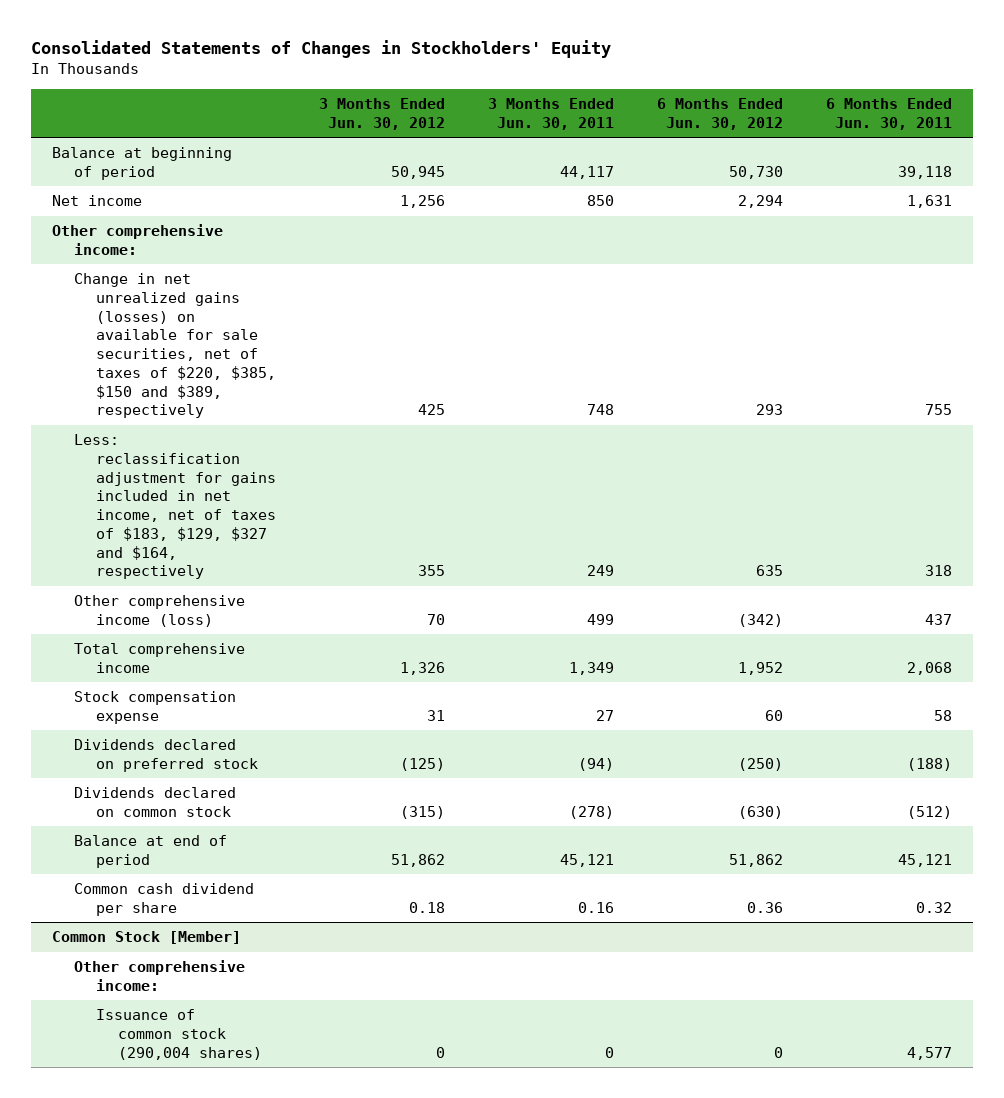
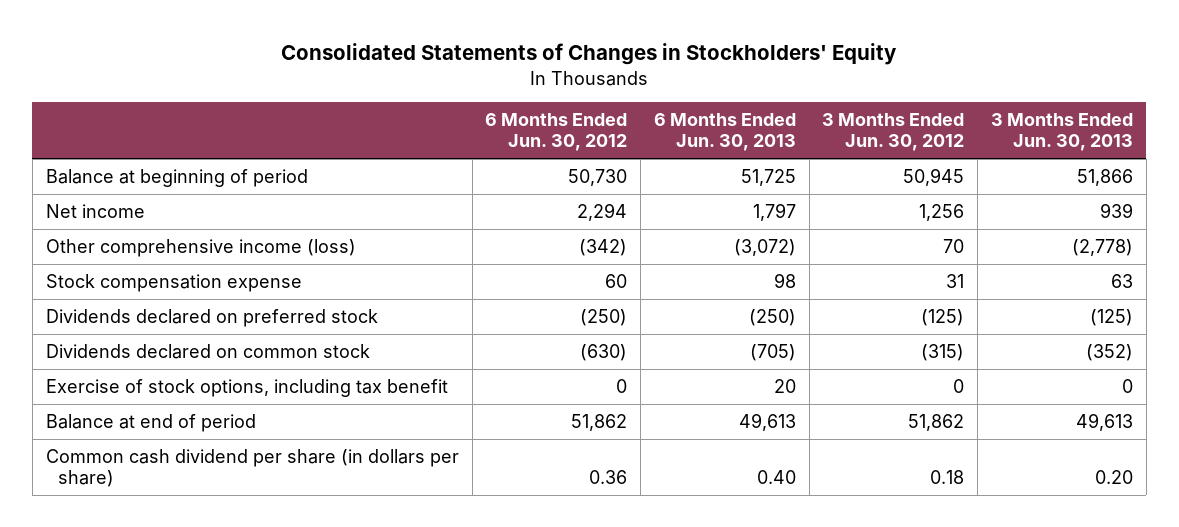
[488,97,615,130] 3 Months Ended Jun. 30, 2011 -> none
[825,97,952,130] 6 Months Ended Jun. 30, 2011 -> none
none -> [653,113,796,152] 6 Months Ended Jun. 30, 2013
none -> [991,113,1134,152] 3 Months Ended Jun. 30, 2013
[51,224,223,255] Other comprehensive income: -> none
[74,273,277,419] Change in net unrealized gains (losses) on available for sale securities, net of taxes of $220, $385, $150 and $389, respectively -> none
[74,434,277,580] Less: reclassification adjustment for gains included in net income, net of taxes of $183, $129, $327 and $164, respectively -> none
[74,643,246,673] Total comprehensive income -> none
none -> [45,379,448,398] Exercise of stock options, including tax benefit
[51,931,241,945] Common Stock [Member] -> none
[74,960,246,991] Other comprehensive income: -> none
[96,1009,263,1060] Issuance of common stock (290,004 shares) -> none
[74,883,255,916] Common cash dividend per share -> [45,449,459,487] Common cash dividend per share (in dollars per share)

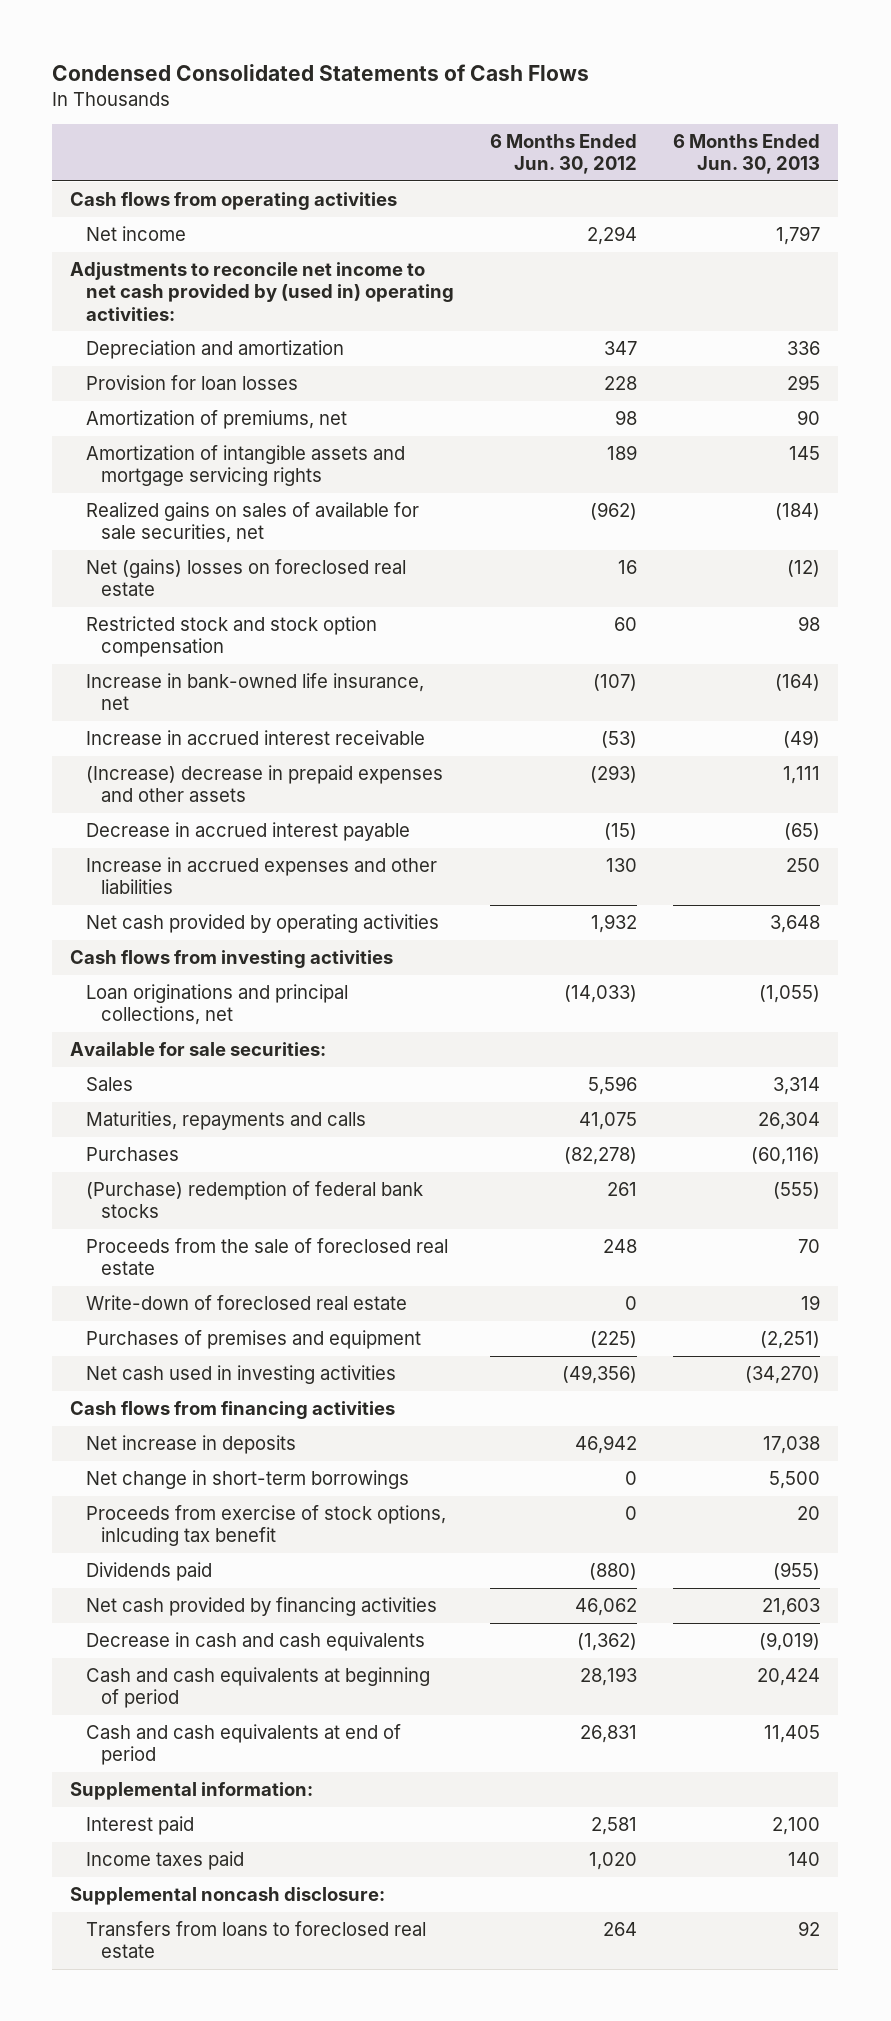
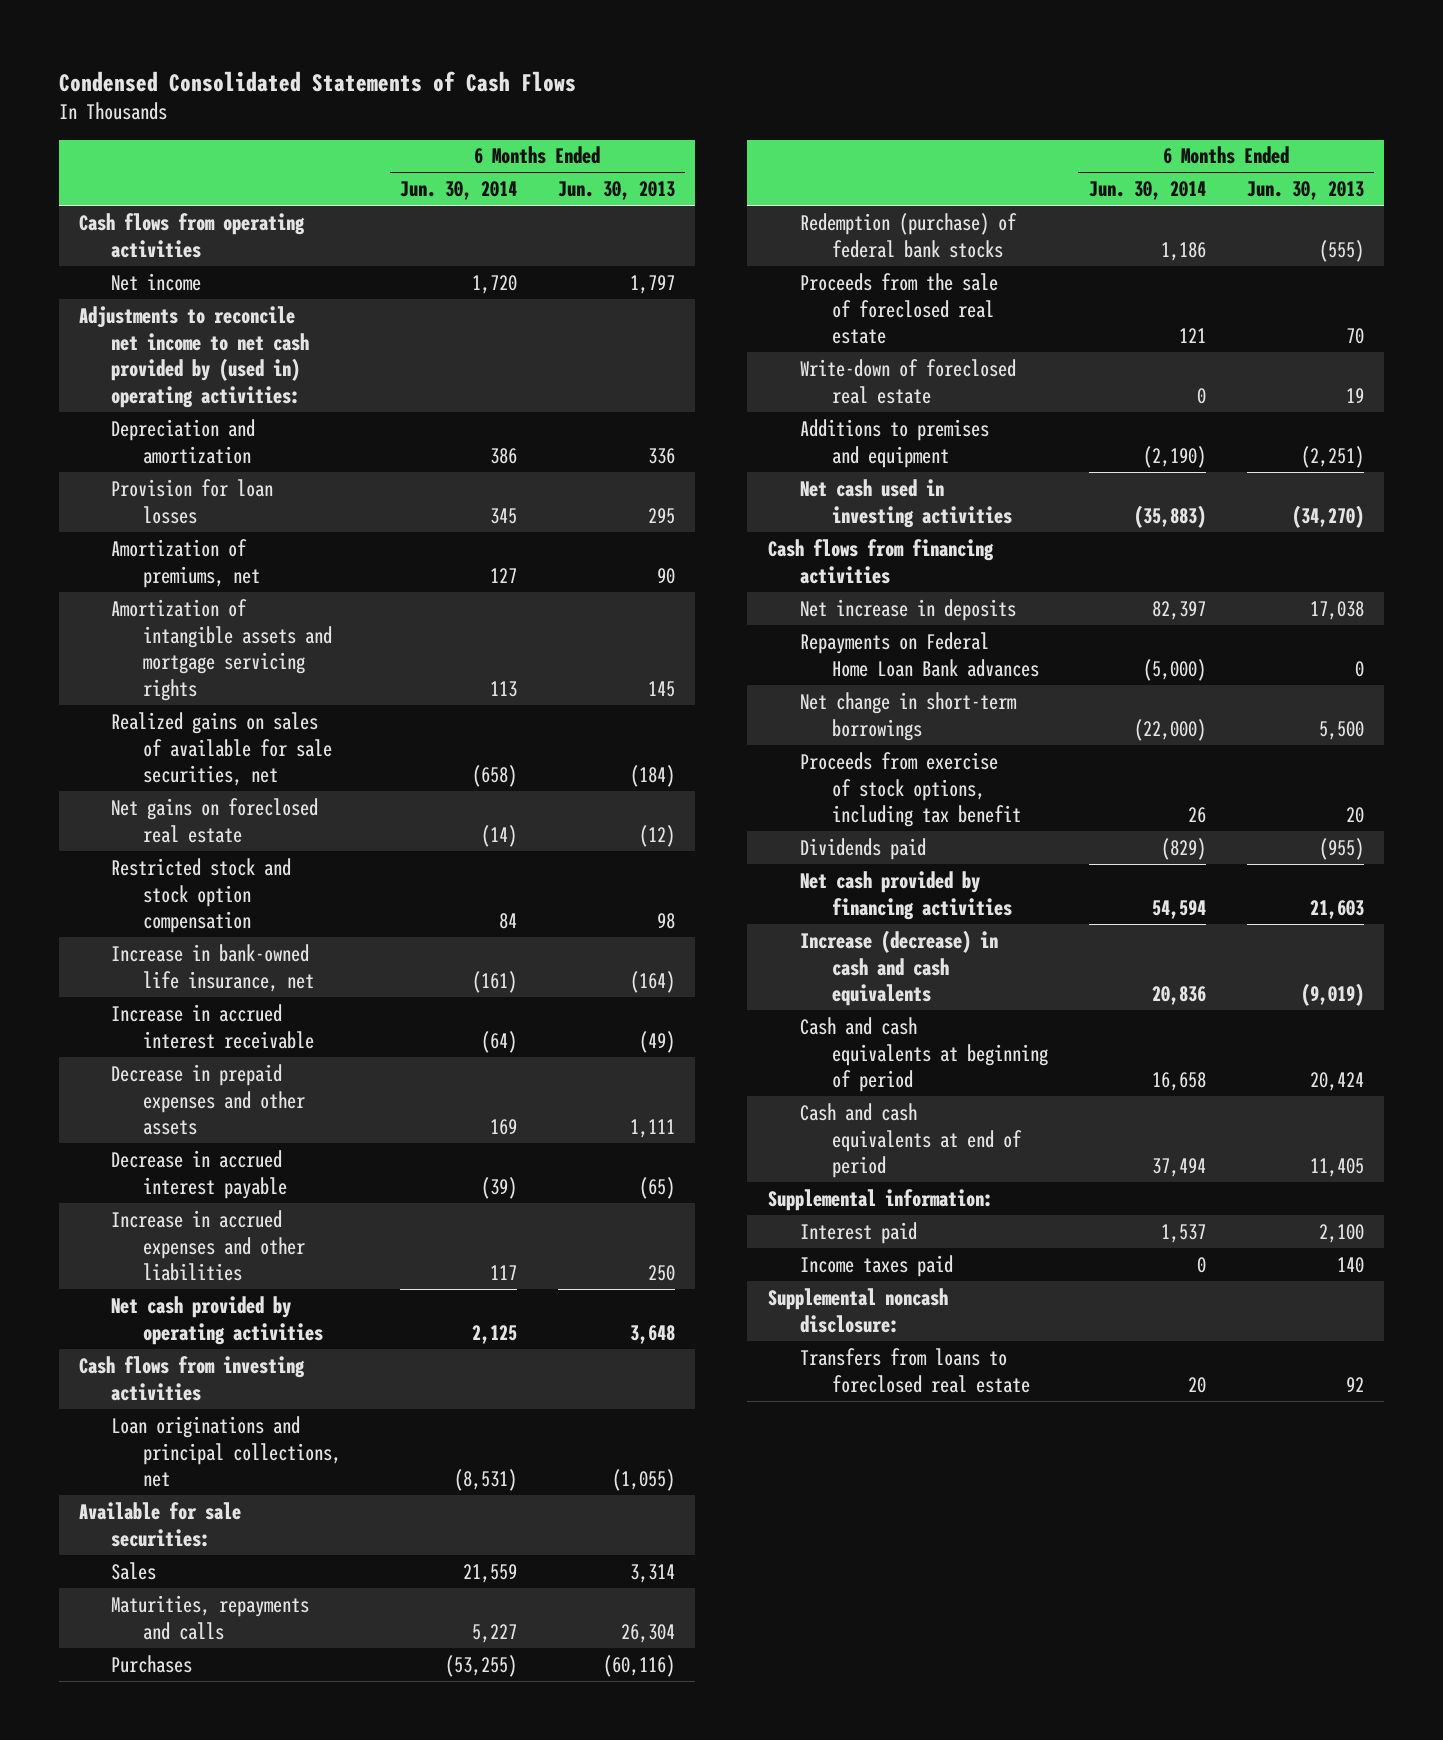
[489,134,637,175] 6 Months Ended Jun. 30, 2012 -> none
none -> [399,181,517,201] Jun. 30, 2014
[85,559,406,597] Net (gains) losses on foreclosed real estate -> [110,797,318,843] Net gains on foreclosed real estate
[85,765,443,803] (Increase) decrease in prepaid expenses and other assets -> [110,1063,305,1136] Decrease in prepaid expenses and other assets
[85,1181,423,1219] (Purchase) redemption of federal bank stocks -> [799,212,1017,258] Redemption (purchase) of federal bank stocks
[85,1330,421,1350] Purchases of premises and equipment -> [799,418,989,468] Additions to premises and equipment
none -> [799,631,1039,677] Repayments on Federal Home Loan Bank advances
[85,1505,446,1547] Proceeds from exercise of stock options, inlcuding tax benefit -> [799,751,1021,828] Proceeds from exercise of stock options, including tax benefit
[85,1632,425,1652] Decrease in cash and cash equivalents -> [799,929,998,1007] Increase (decrease) in cash and cash equivalents

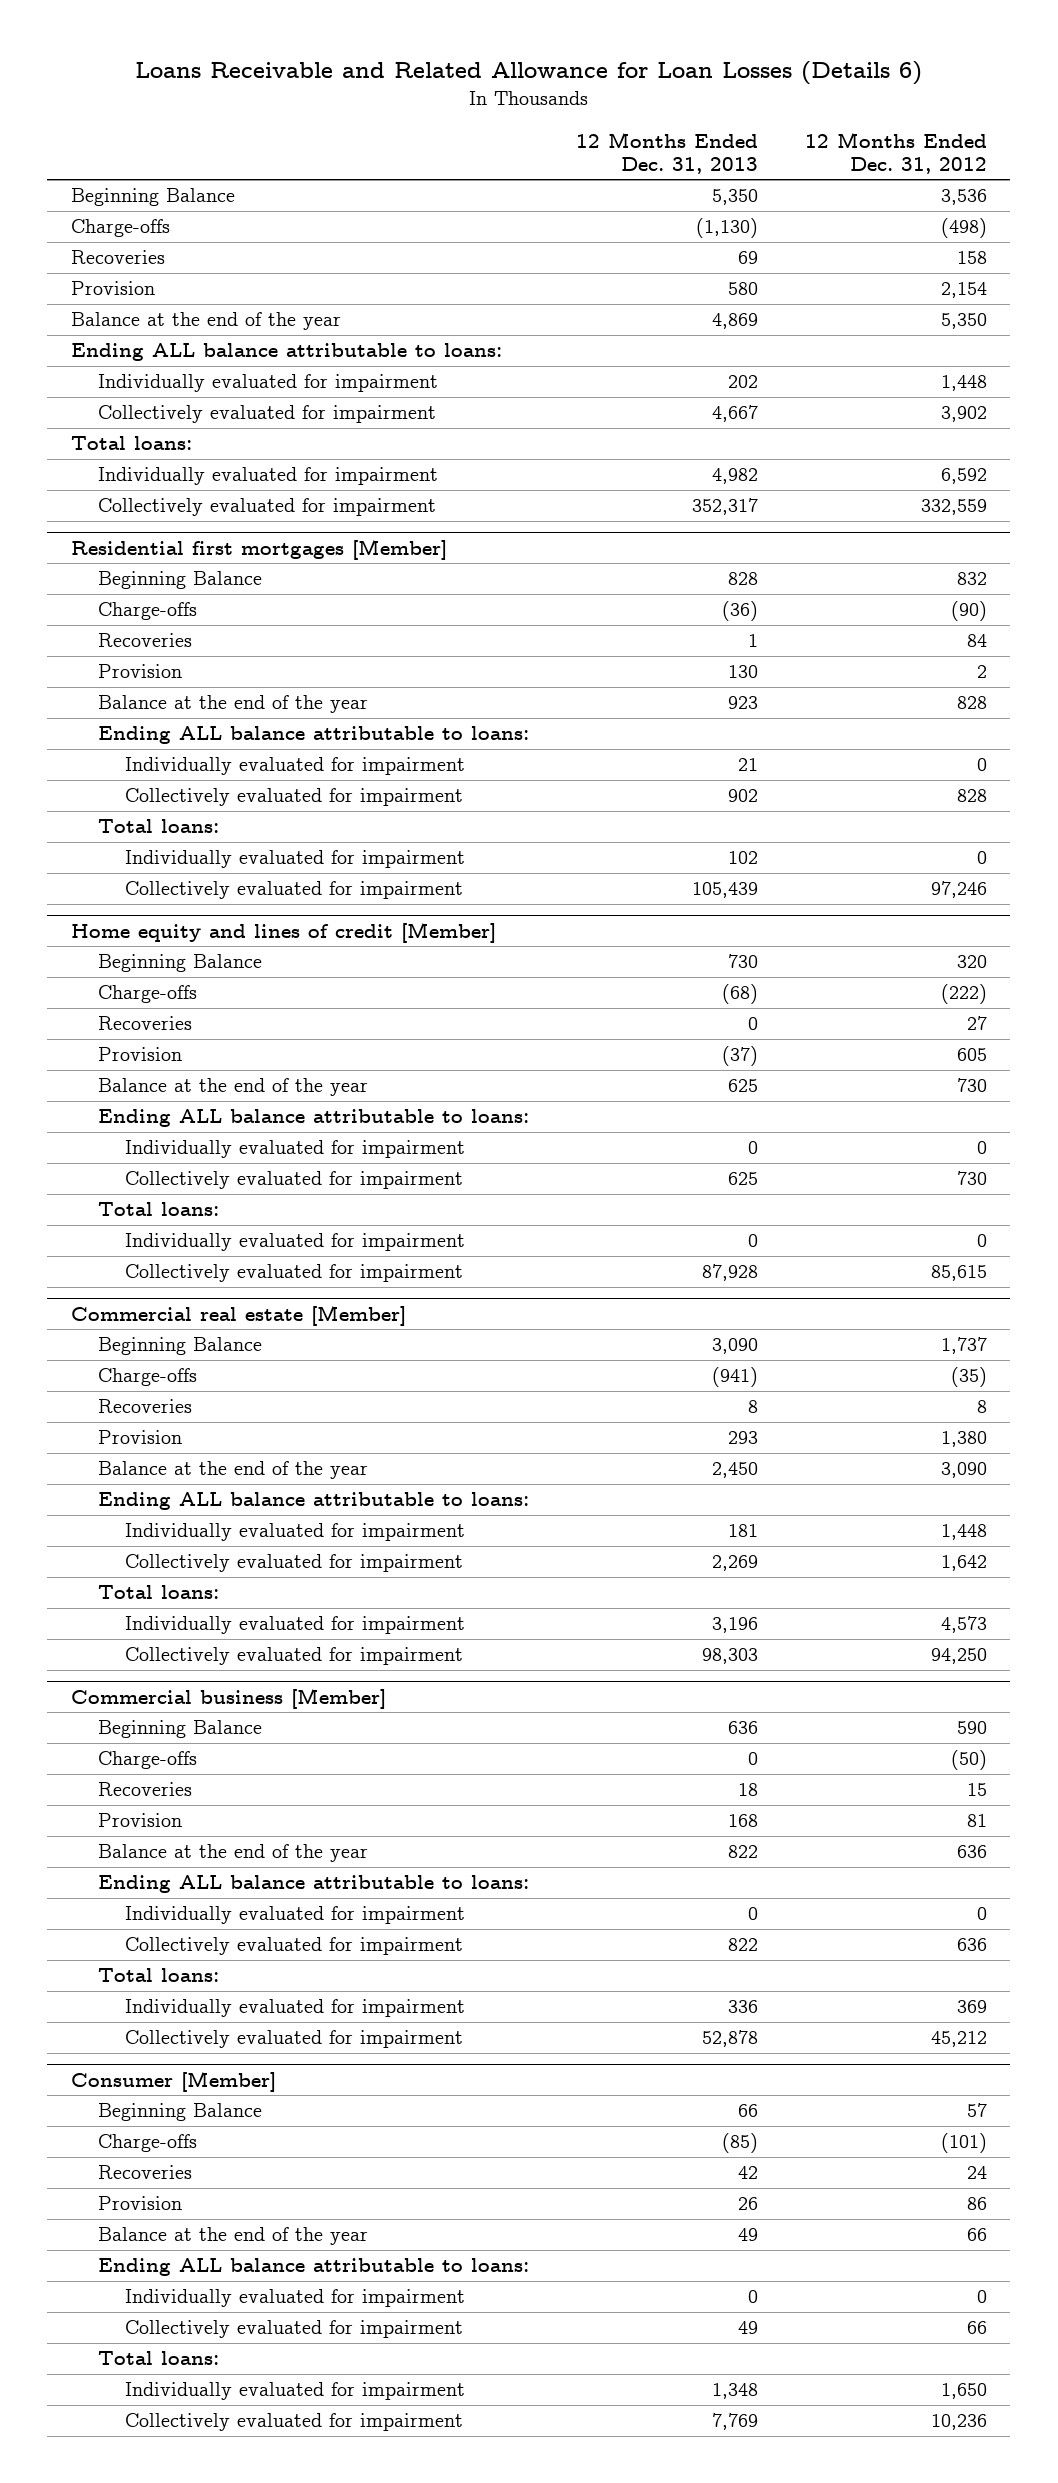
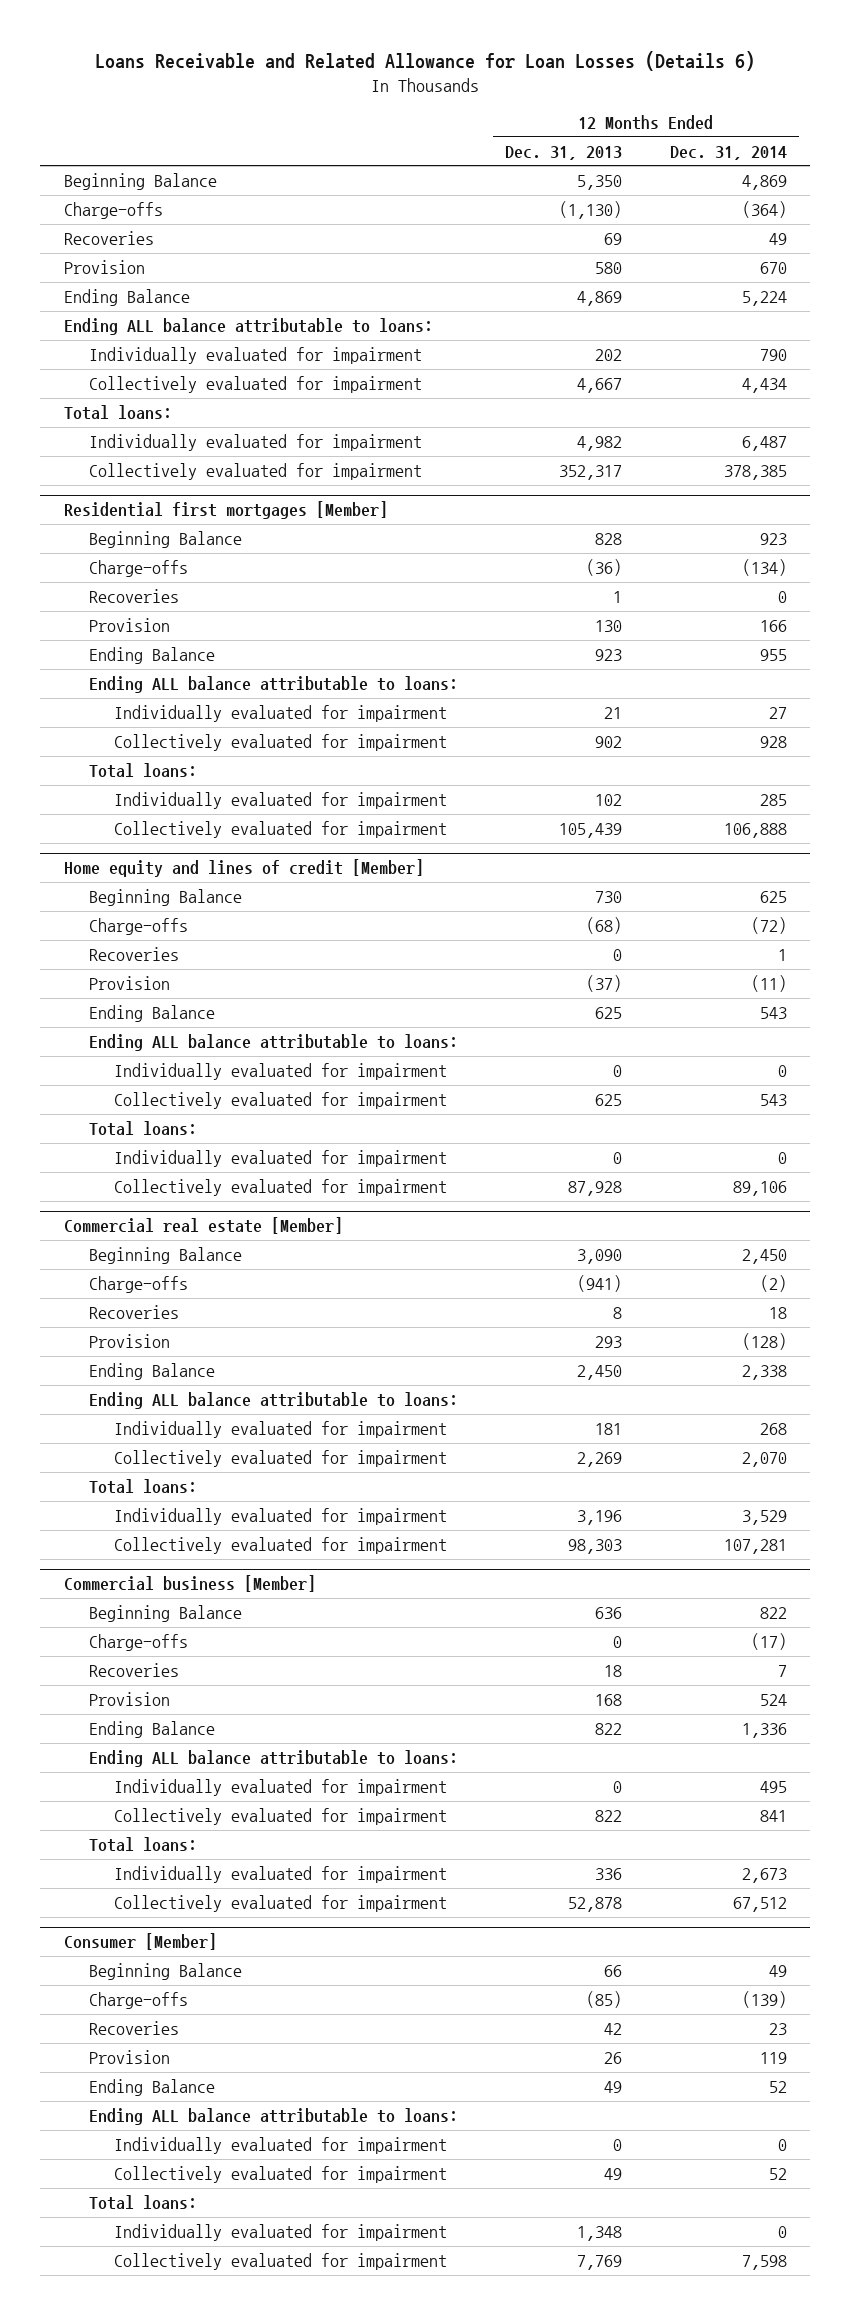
[804,131,987,174] 12 Months Ended Dec. 31, 2012 -> none
none -> [669,145,787,160] Dec. 31, 2014
[70,312,341,331] Balance at the end of the year -> [63,288,190,306] Ending Balance
[97,695,368,714] Balance at the end of the year -> [88,646,215,664] Ending Balance
[97,1078,368,1097] Balance at the end of the year -> [88,1004,215,1022] Ending Balance
[97,1461,368,1480] Balance at the end of the year -> [88,1362,215,1380] Ending Balance
[97,1844,368,1863] Balance at the end of the year -> [88,1720,215,1738] Ending Balance
[97,2227,368,2246] Balance at the end of the year -> [88,2078,215,2096] Ending Balance

